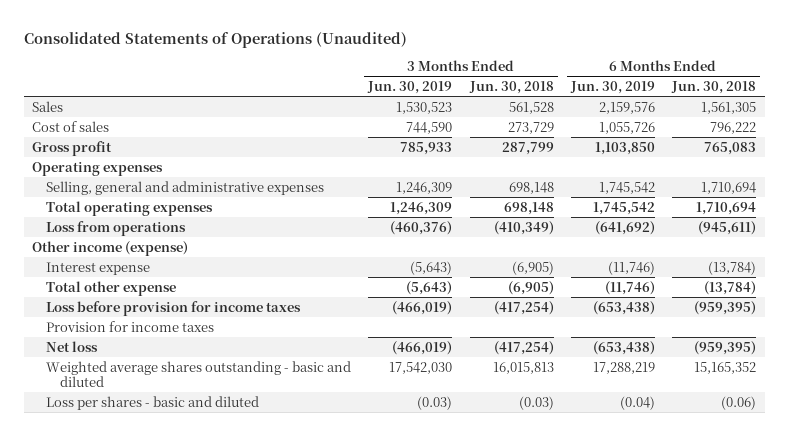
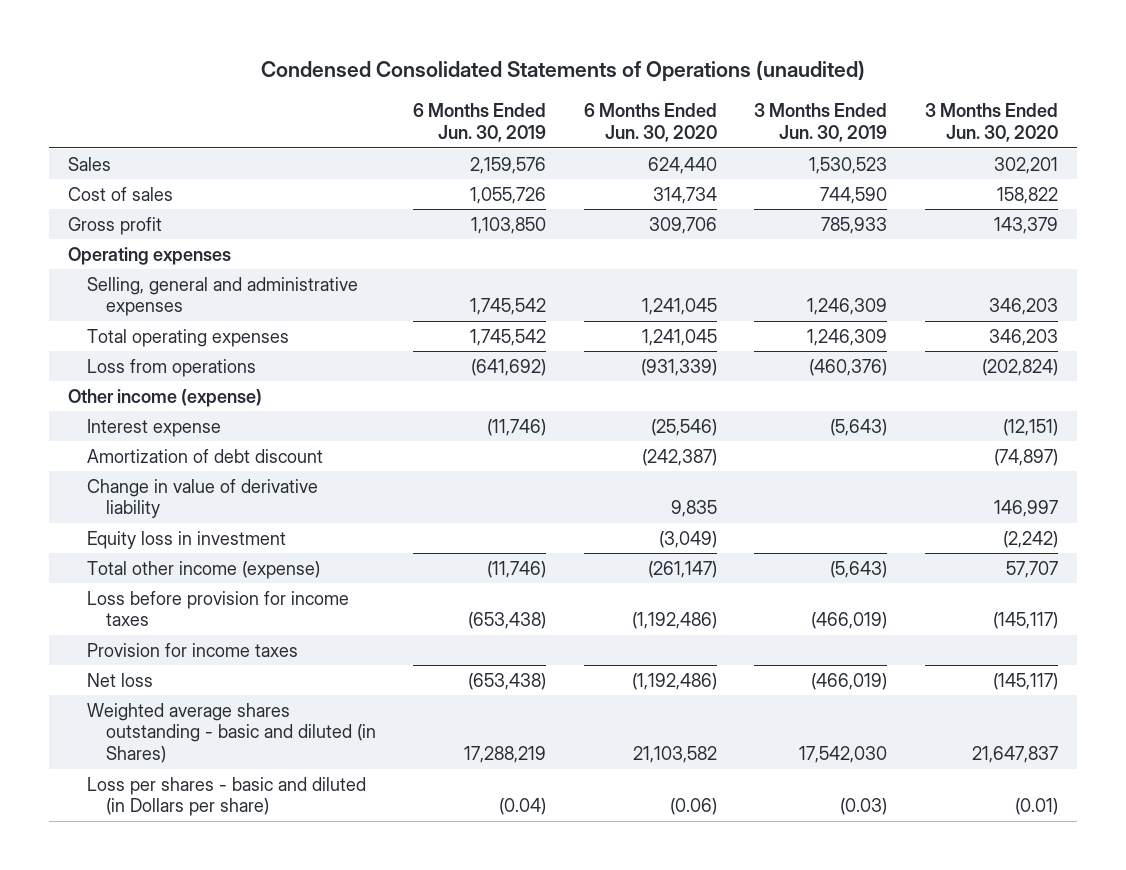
[23,31,407,48] Consolidated Statements of Operations (Unaudited) -> [261,60,866,83] Condensed Consolidated Statements of Operations (unaudited)
[468,80,554,94] Jun. 30, 2018 -> none
[671,80,757,94] Jun. 30, 2018 -> none
none -> [583,103,717,143] 6 Months Ended Jun. 30, 2020
none -> [925,103,1059,143] 3 Months Ended Jun. 30, 2020
none -> [86,448,323,463] Amortization of debt discount
none -> [86,478,318,519] Change in value of derivative liability
none -> [86,530,286,549] Equity loss in investment
[46,280,177,296] Total other expense -> [86,560,320,579] Total other income (expense)
[46,360,352,387] Weighted average shares outstanding - basic and diluted -> [86,702,376,764] Weighted average shares outstanding - basic and diluted (in Shares)
[46,395,260,410] Loss per shares - basic and diluted -> [86,776,366,817] Loss per shares - basic and diluted (in Dollars per share)

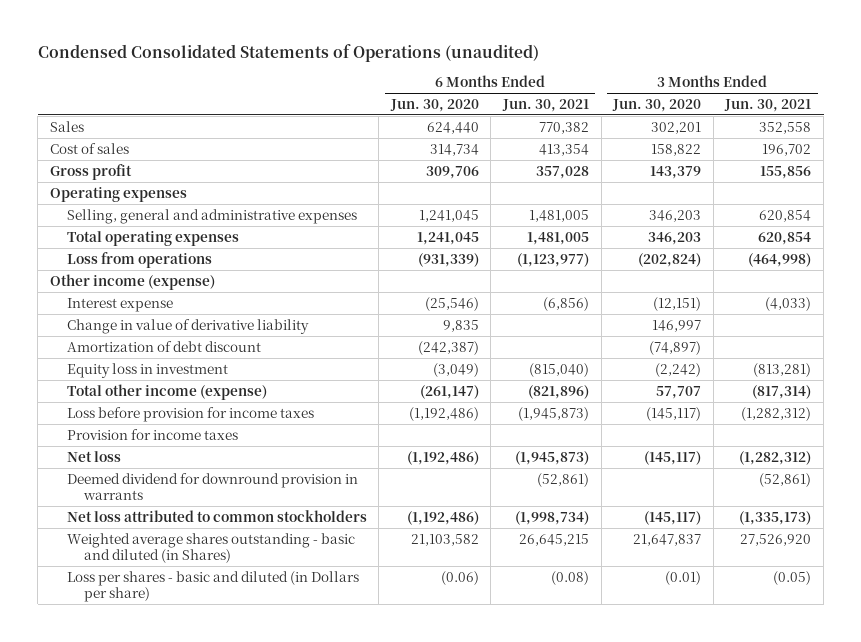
[413,103,547,143] 6 Months Ended Jun. 30, 2019 -> none
[754,103,888,143] 3 Months Ended Jun. 30, 2019 -> none
none -> [502,98,590,112] Jun. 30, 2021
none -> [724,98,812,112] Jun. 30, 2021
[86,448,323,463] Amortization of debt discount -> [66,340,261,352] Amortization of debt discount
none -> [66,472,358,501] Deemed dividend for downround provision in warrants
none -> [66,509,367,522] Net loss attributed to common stockholders

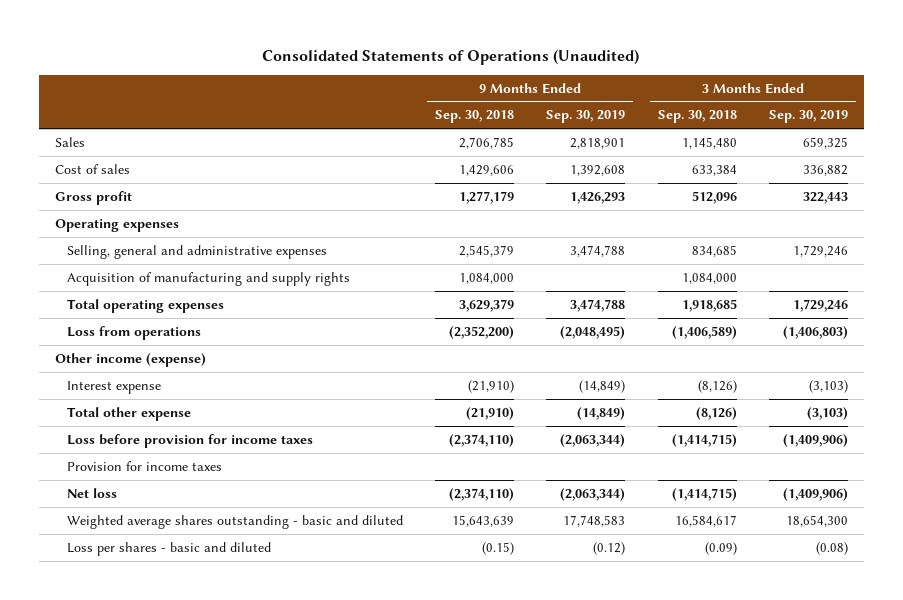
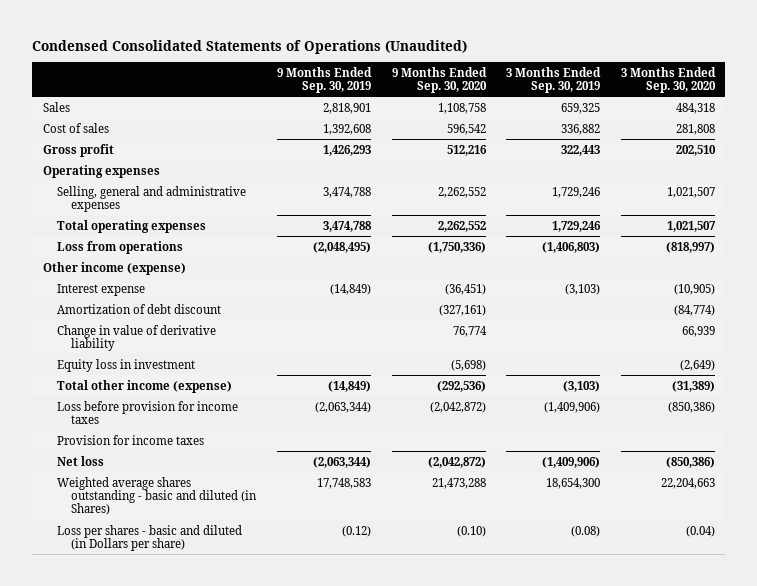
[262,48,640,65] Consolidated Statements of Operations (Unaudited) -> [32,39,468,54] Condensed Consolidated Statements of Operations (Unaudited)
[435,110,515,124] Sep. 30, 2018 -> none
[657,110,737,124] Sep. 30, 2018 -> none
none -> [391,66,487,94] 9 Months Ended Sep. 30, 2020
none -> [620,66,716,94] 3 Months Ended Sep. 30, 2020
[67,271,351,286] Acquisition of manufacturing and supply rights -> none
none -> [57,303,222,314] Amortization of debt discount
none -> [57,324,217,352] Change in value of derivative liability
none -> [57,358,196,372] Equity loss in investment
[67,406,192,421] Total other expense -> [57,379,233,393] Total other income (expense)
[67,514,404,529] Weighted average shares outstanding - basic and diluted -> [57,476,258,516] Weighted average shares outstanding - basic and diluted (in Shares)
[67,541,272,556] Loss per shares - basic and diluted -> [57,524,243,552] Loss per shares - basic and diluted (in Dollars per share)

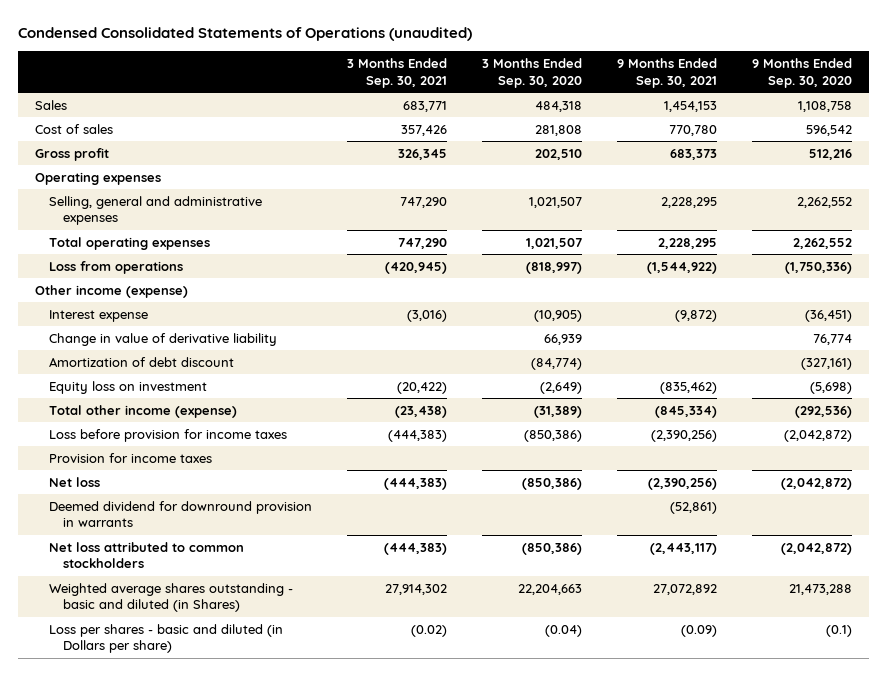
[32,39,468,54] Condensed Consolidated Statements of Operations (Unaudited) -> [17,27,472,42] Condensed Consolidated Statements of Operations (unaudited)
[277,66,373,94] 9 Months Ended Sep. 30, 2019 -> none
[506,66,602,94] 3 Months Ended Sep. 30, 2019 -> none
none -> [347,58,448,88] 3 Months Ended Sep. 30, 2021
none -> [616,58,717,88] 9 Months Ended Sep. 30, 2021
[57,303,222,314] Amortization of debt discount -> [49,356,235,367] Amortization of debt discount
[57,358,196,372] Equity loss in investment -> [49,380,208,394] Equity loss on investment
none -> [49,500,313,528] Deemed dividend for downround provision in warrants
none -> [49,541,245,569] Net loss attributed to common stockholders
[456,525,486,537] (0.10) -> [825,624,852,637] (0.1)

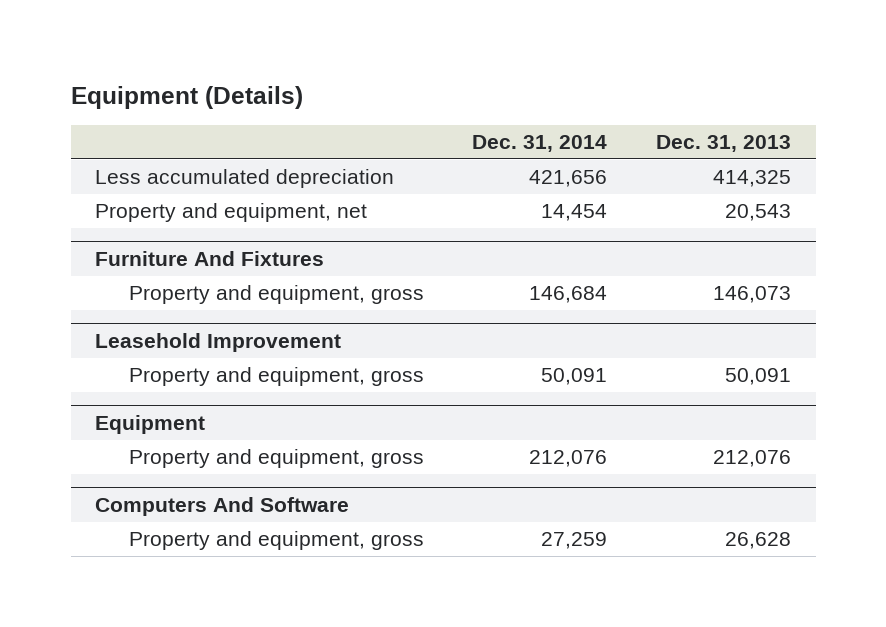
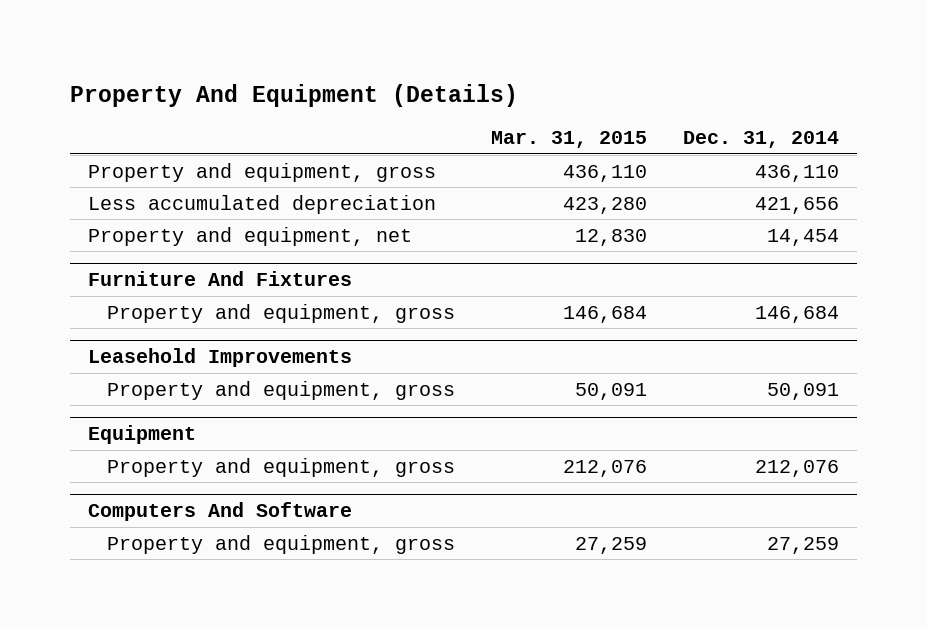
[70,85,303,109] Equipment (Details) -> [70,83,519,107] Property And Equipment (Details)
[656,134,792,152] Dec. 31, 2013 -> none
none -> [490,131,647,149] Mar. 31, 2015
none -> [88,162,437,182] Property and equipment, gross
[95,332,342,352] Leasehold Improvement -> [88,348,353,368] Leasehold Improvements

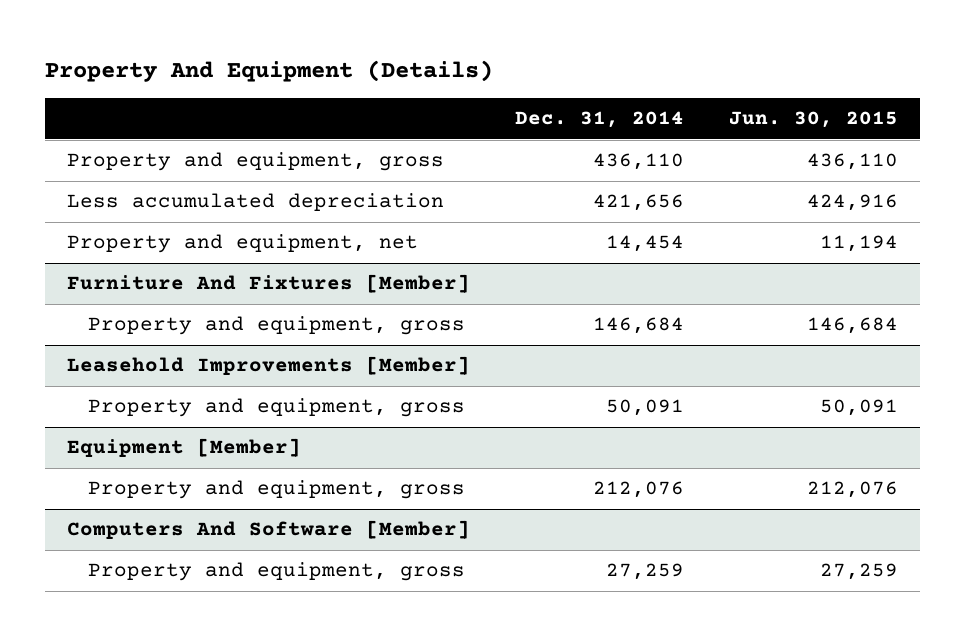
[490,131,647,149] Mar. 31, 2015 -> none
none -> [728,111,898,129] Jun. 30, 2015
[88,271,353,287] Furniture And Fixtures -> [67,274,471,294] Furniture And Fixtures [Member]
[88,348,353,368] Leasehold Improvements -> [67,356,471,376] Leasehold Improvements [Member]
[88,425,197,445] Equipment -> [67,438,302,458] Equipment [Member]
[88,502,353,522] Computers And Software -> [67,520,471,540] Computers And Software [Member]

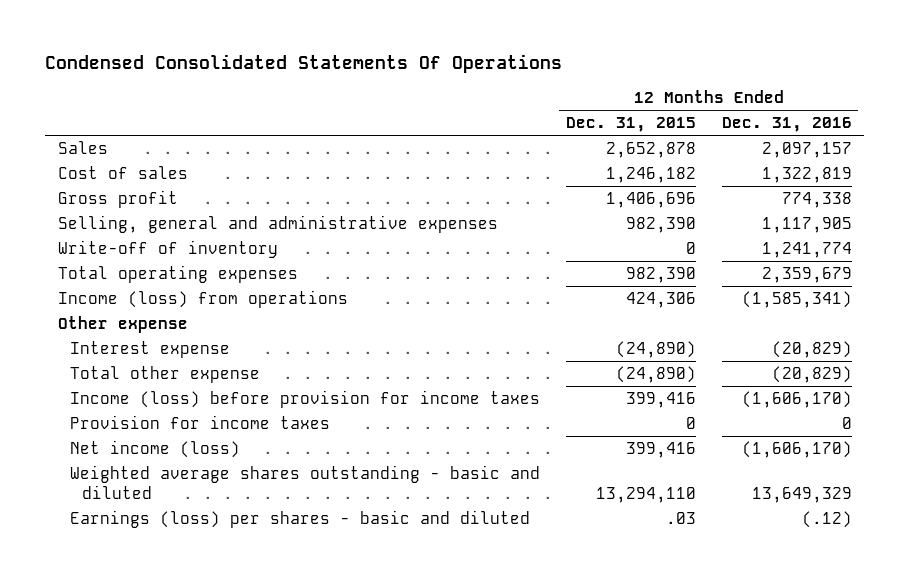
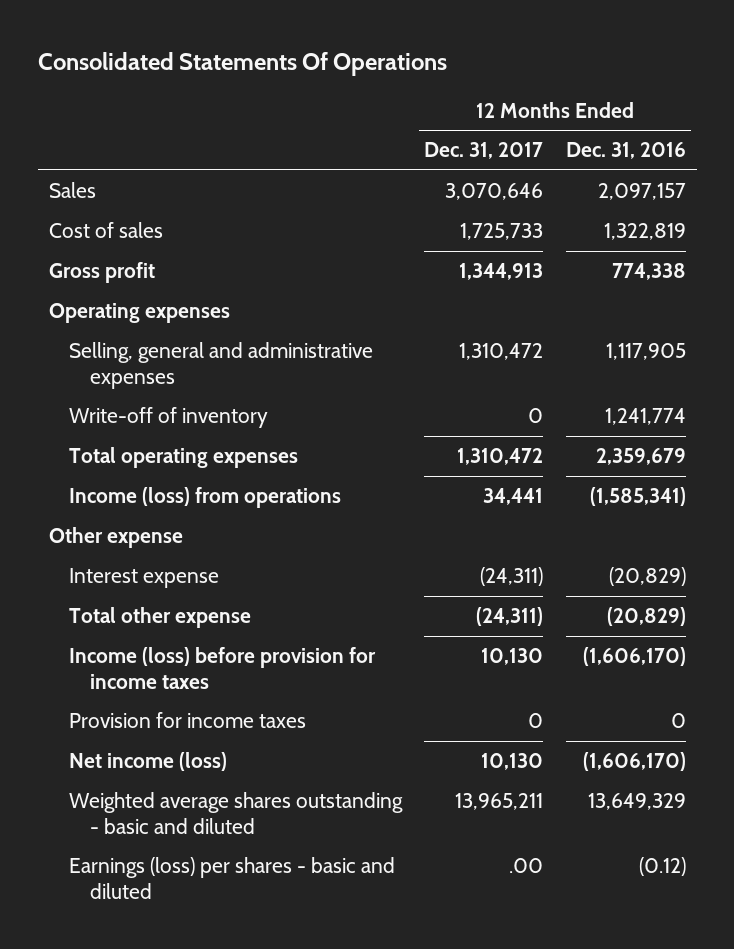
[45,54,563,74] Condensed Consolidated Statements Of Operations -> [37,51,447,76] Consolidated Statements Of Operations
[565,117,696,133] Dec. 31, 2015 -> none
none -> [424,142,544,160] Dec. 31, 2017
none -> [48,303,230,324] Operating expenses
[801,510,852,528] (.12) -> [638,857,686,877] (0.12)

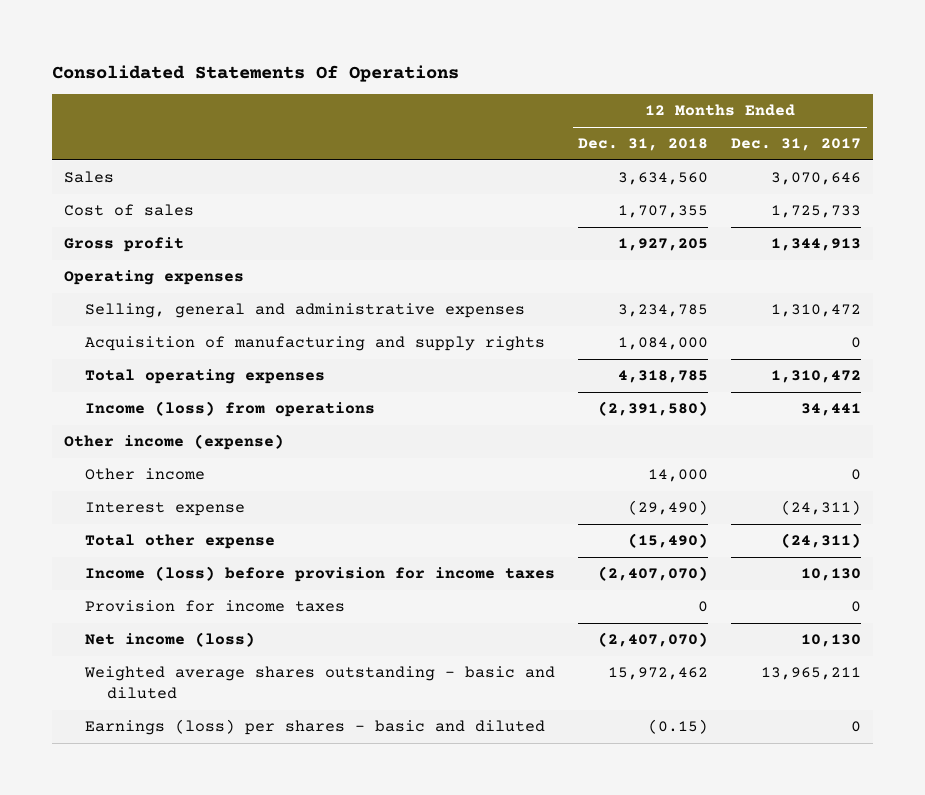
[565,142,686,160] Dec. 31, 2016 -> none
none -> [578,138,709,152] Dec. 31, 2018
[69,407,269,429] Write-off of inventory -> none
none -> [85,336,546,352] Acquisition of manufacturing and supply rights
[48,527,183,549] Other expense -> [63,434,284,451] Other income (expense)
none -> [85,468,206,481] Other income
[509,858,544,874] .00 -> [851,721,862,733] 0

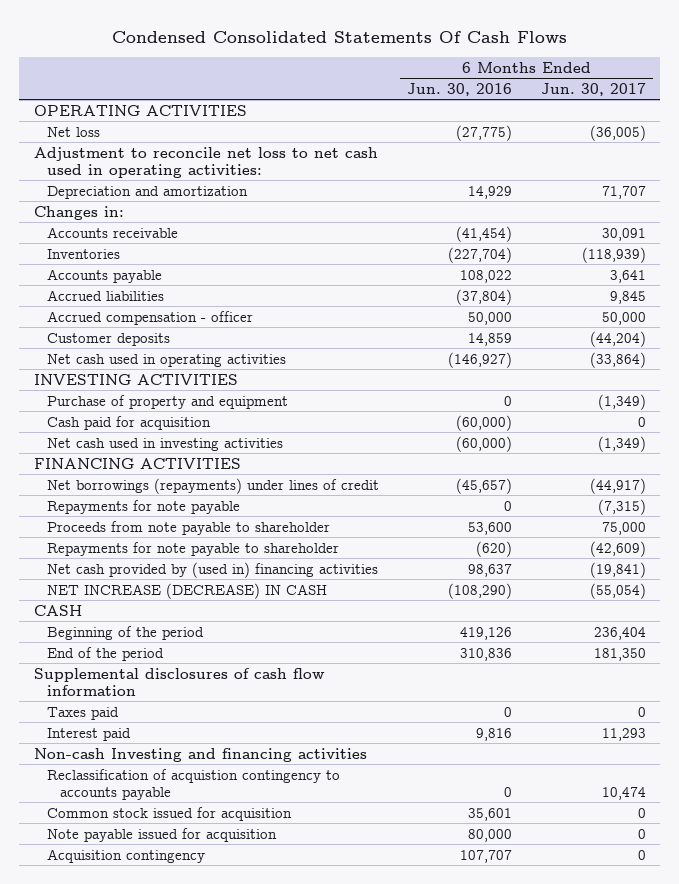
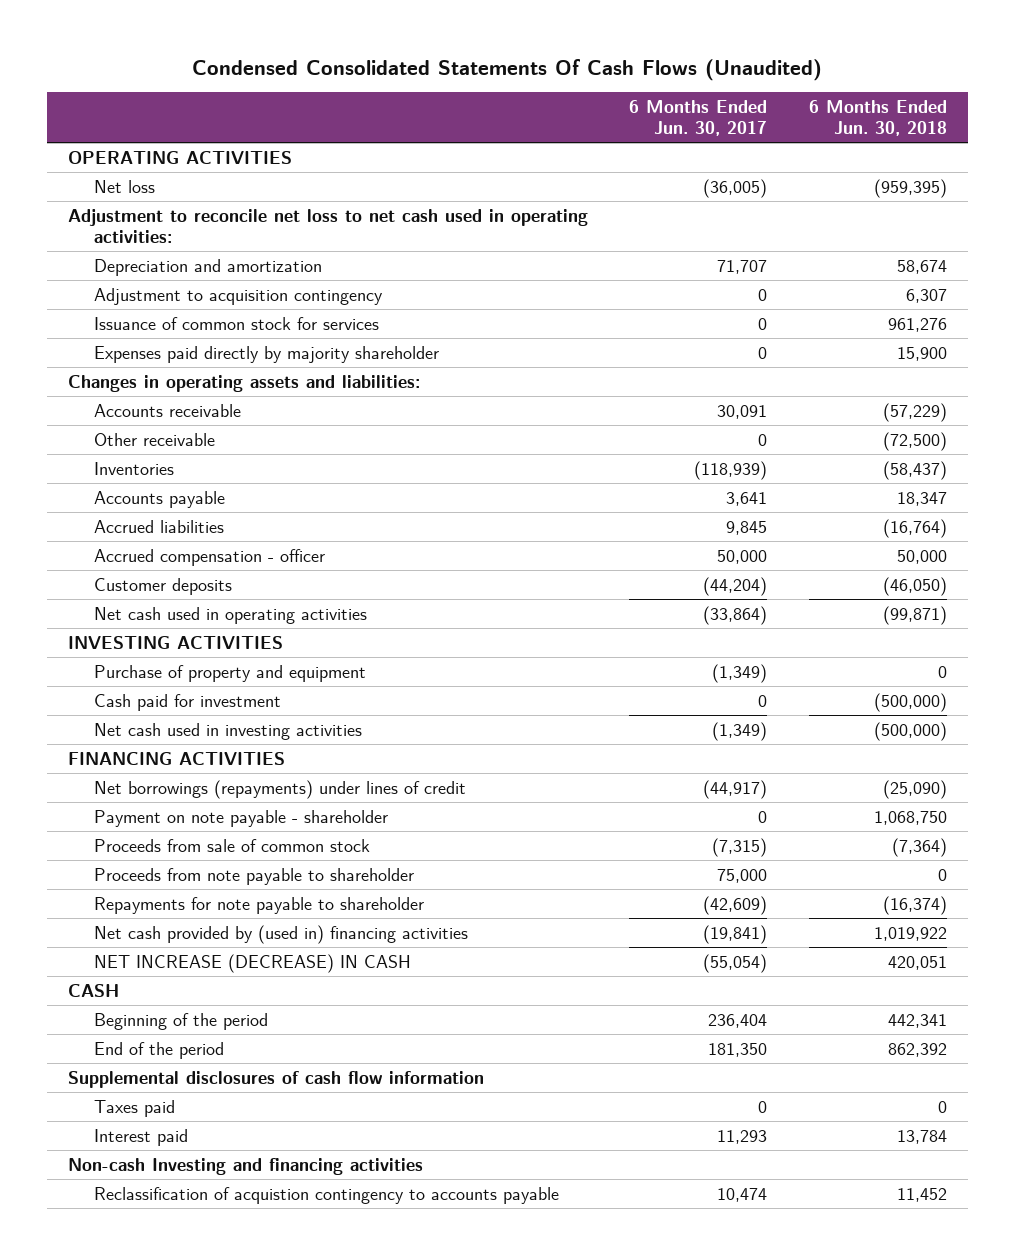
[111,30,567,43] Condensed Consolidated Statements Of Cash Flows -> [192,58,823,81] Condensed Consolidated Statements Of Cash Flows (Unaudited)
[407,82,513,96] Jun. 30, 2016 -> none
none -> [808,100,947,136] 6 Months Ended Jun. 30, 2018
none -> [94,287,384,305] Adjustment to acquisition contingency
none -> [94,316,380,330] Issuance of common stock for services
none -> [94,345,440,363] Expenses paid directly by majority shareholder
[33,205,124,220] Changes in: -> [68,374,421,392] Changes in operating assets and liabilities:
none -> [94,432,216,446] Other receivable
[47,415,212,430] Cash paid for acquisition -> [94,693,282,711] Cash paid for investment
none -> [94,809,389,827] Payment on note payable - shareholder
[47,499,241,514] Repayments for note payable -> [94,838,371,852] Proceeds from sale of common stock
[47,806,293,821] Common stock issued for acquisition -> none
[47,827,278,842] Note payable issued for acquisition -> none
[47,848,206,863] Acquisition contingency -> none

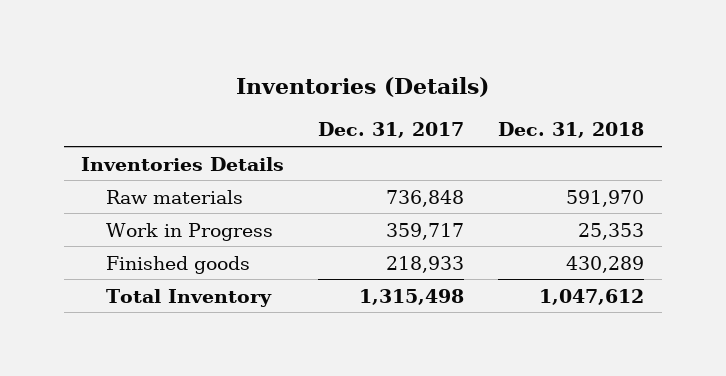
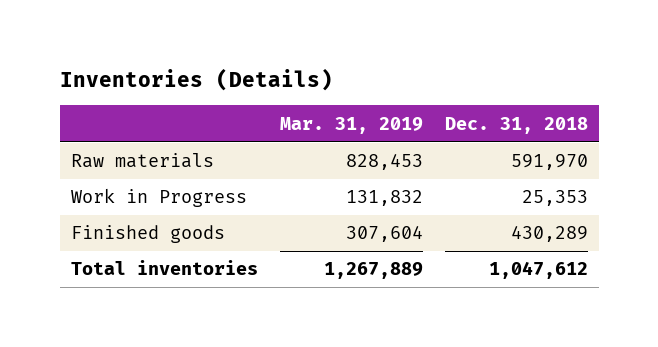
[318,122,465,139] Dec. 31, 2017 -> none
none -> [279,116,423,134] Mar. 31, 2019
[81,156,285,171] Inventories Details -> none
[106,288,273,307] Total Inventory -> [70,260,258,276] Total inventories

